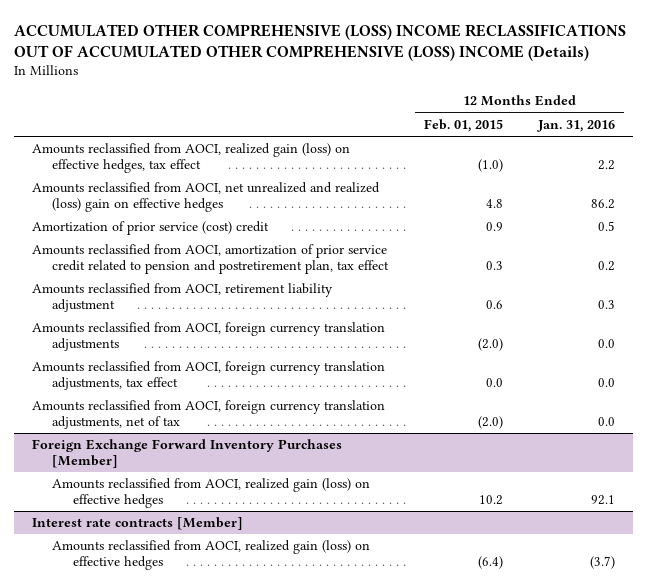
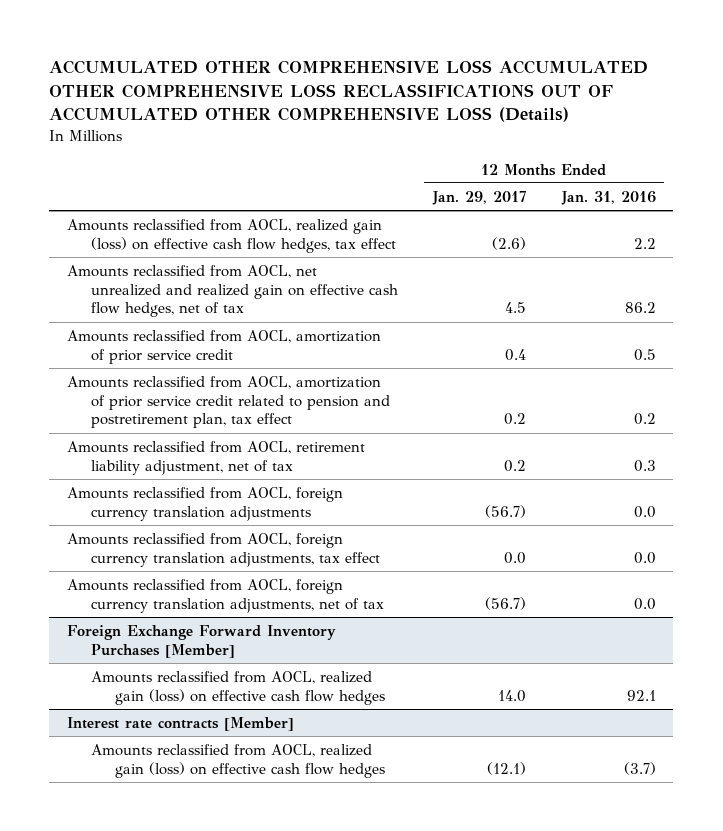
[14,23,627,61] ACCUMULATED OTHER COMPREHENSIVE (LOSS) INCOME RECLASSIFICATIONS OUT OF ACCUMULATED OTHER COMPREHENSIVE (LOSS) INCOME (Details) -> [49,59,649,123] ACCUMULATED OTHER COMPREHENSIVE LOSS ACCUMULATED OTHER COMPREHENSIVE LOSS RECLASSIFICATIONS OUT OF ACCUMULATED OTHER COMPREHENSIVE LOSS (Details)
[423,118,503,132] Feb. 01, 2015 -> none
none -> [432,190,527,205] Jan. 29, 2017
[31,143,350,174] Amounts reclassified from AOCI, realized gain (loss) on effective hedges, tax effect -> [67,218,396,253] Amounts reclassified from AOCL, realized gain (loss) on effective cash flow hedges, tax effect
[31,182,380,213] Amounts reclassified from AOCI, net unrealized and realized (loss) gain on effective hedges -> [67,264,398,318] Amounts reclassified from AOCL, net unrealized and realized gain on effective cash flow hedges, net of tax
[31,221,269,236] Amortization of prior service (cost) credit -> [67,329,382,364] Amounts reclassified from AOCL, amortization of prior service credit
[31,244,390,275] Amounts reclassified from AOCI, amortization of prior service credit related to pension and postretirement plan, tax effect -> [67,375,390,429] Amounts reclassified from AOCL, amortization of prior service credit related to pension and postretirement plan, tax effect
[31,283,333,313] Amounts reclassified from AOCI, retirement liability adjustment -> [67,440,366,475] Amounts reclassified from AOCL, retirement liability adjustment, net of tax
[31,322,385,352] Amounts reclassified from AOCI, foreign currency translation adjustments -> [67,486,344,521] Amounts reclassified from AOCL, foreign currency translation adjustments
[31,361,385,391] Amounts reclassified from AOCI, foreign currency translation adjustments, tax effect -> [67,532,380,567] Amounts reclassified from AOCL, foreign currency translation adjustments, tax effect
[31,400,385,430] Amounts reclassified from AOCI, foreign currency translation adjustments, net of tax -> [67,578,384,613] Amounts reclassified from AOCL, foreign currency translation adjustments, net of tax
[52,478,371,509] Amounts reclassified from AOCI, realized gain (loss) on effective hedges -> [90,670,385,705] Amounts reclassified from AOCL, realized gain (loss) on effective cash flow hedges
[52,540,371,571] Amounts reclassified from AOCI, realized gain (loss) on effective hedges -> [90,743,385,778] Amounts reclassified from AOCL, realized gain (loss) on effective cash flow hedges

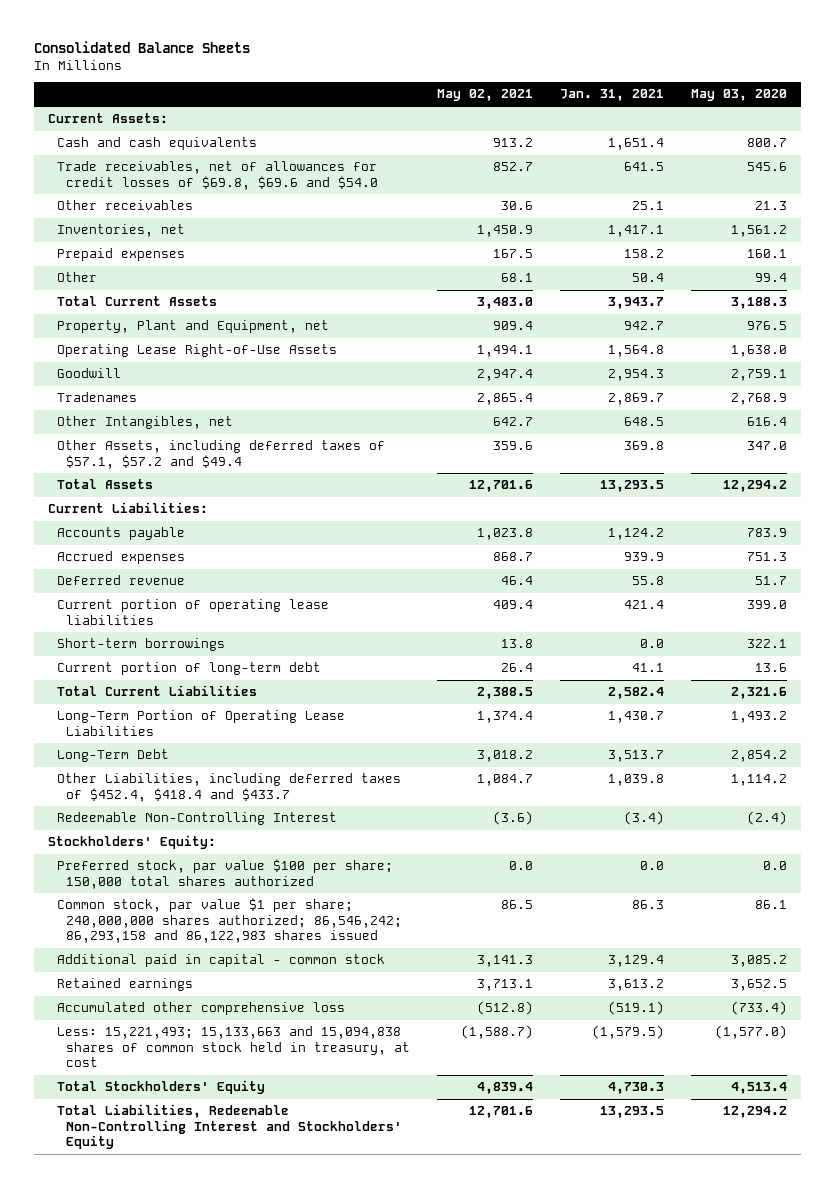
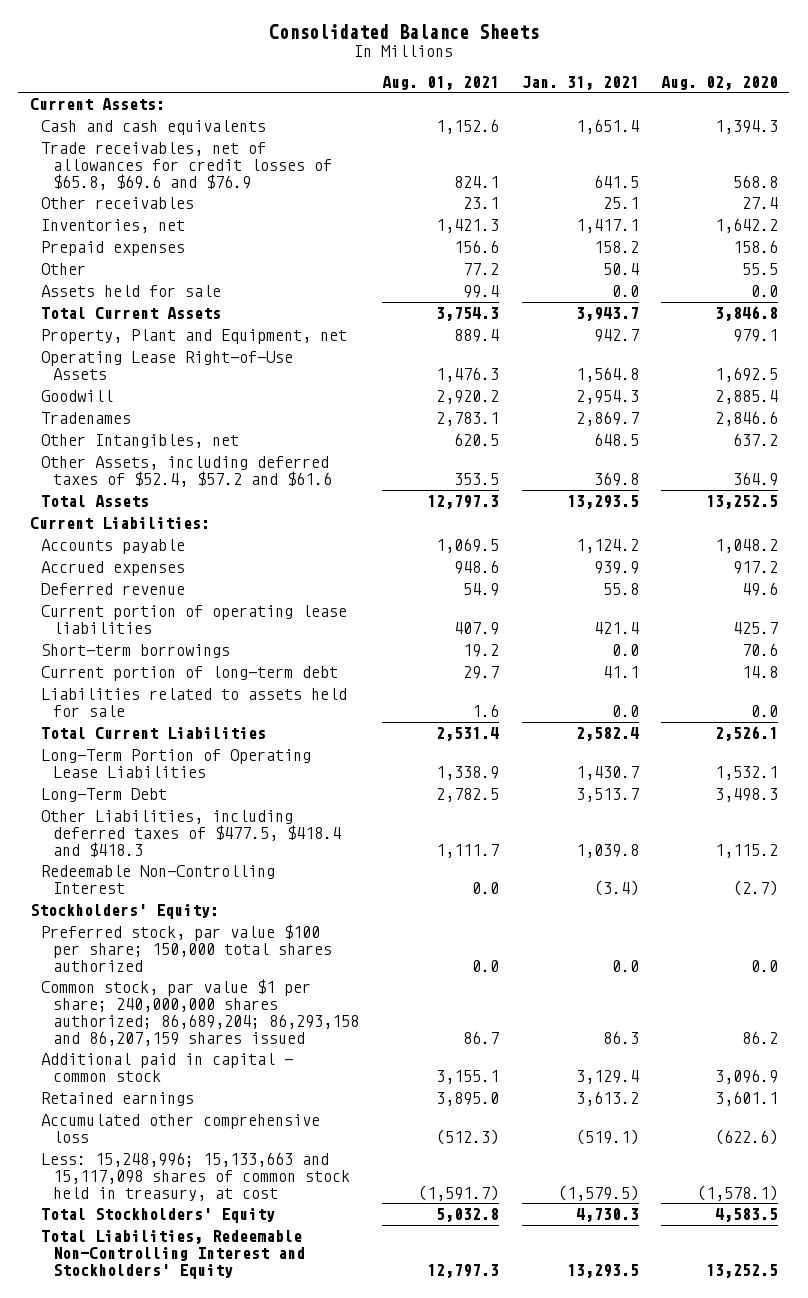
[436,89,533,102] May 02, 2021 -> none
[691,89,788,102] May 03, 2020 -> none
none -> [381,75,499,90] Aug. 01, 2021
none -> [661,75,779,90] Aug. 02, 2020
[56,161,378,190] Trade receivables, net of allowances for credit losses of $69.8, $69.6 and $54.0 -> [41,141,333,190] Trade receivables, net of allowances for credit losses of $65.8, $69.6 and $76.9
none -> [41,284,222,297] Assets held for sale
[56,440,385,469] Other Assets, including deferred taxes of $57.1, $57.2 and $49.4 -> [41,455,333,487] Other Assets, including deferred taxes of $52.4, $57.2 and $61.6
none -> [41,687,348,717] Liabilities related to assets held for sale
[56,773,401,802] Other Liabilities, including deferred taxes of $452.4, $418.4 and $433.7 -> [41,809,342,857] Other Liabilities, including deferred taxes of $477.5, $418.4 and $418.3
[56,898,402,944] Common stock, par value $1 per share; 240,000,000 shares authorized; 86,546,242; 86,293,158 and 86,122,983 shares issued -> [41,978,360,1046] Common stock, par value $1 per share; 240,000,000 shares authorized; 86,689,204; 86,293,158 and 86,207,159 shares issued
[56,1026,410,1068] Less: 15,221,493; 15,133,663 and 15,094,838 shares of common stock held in treasury, at cost -> [41,1151,351,1201] Less: 15,248,996; 15,133,663 and 15,117,098 shares of common stock held in treasury, at cost

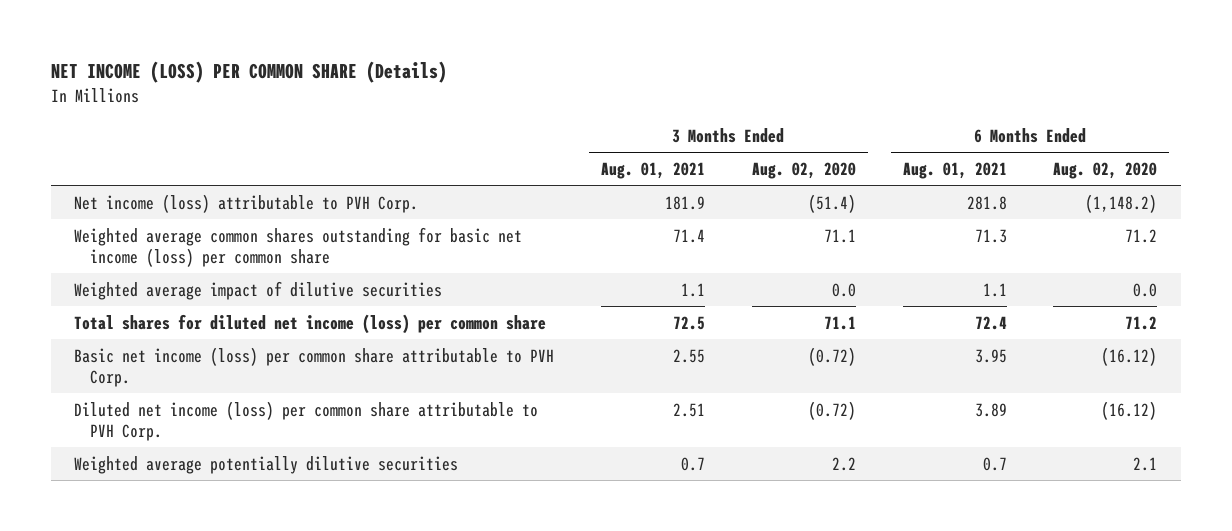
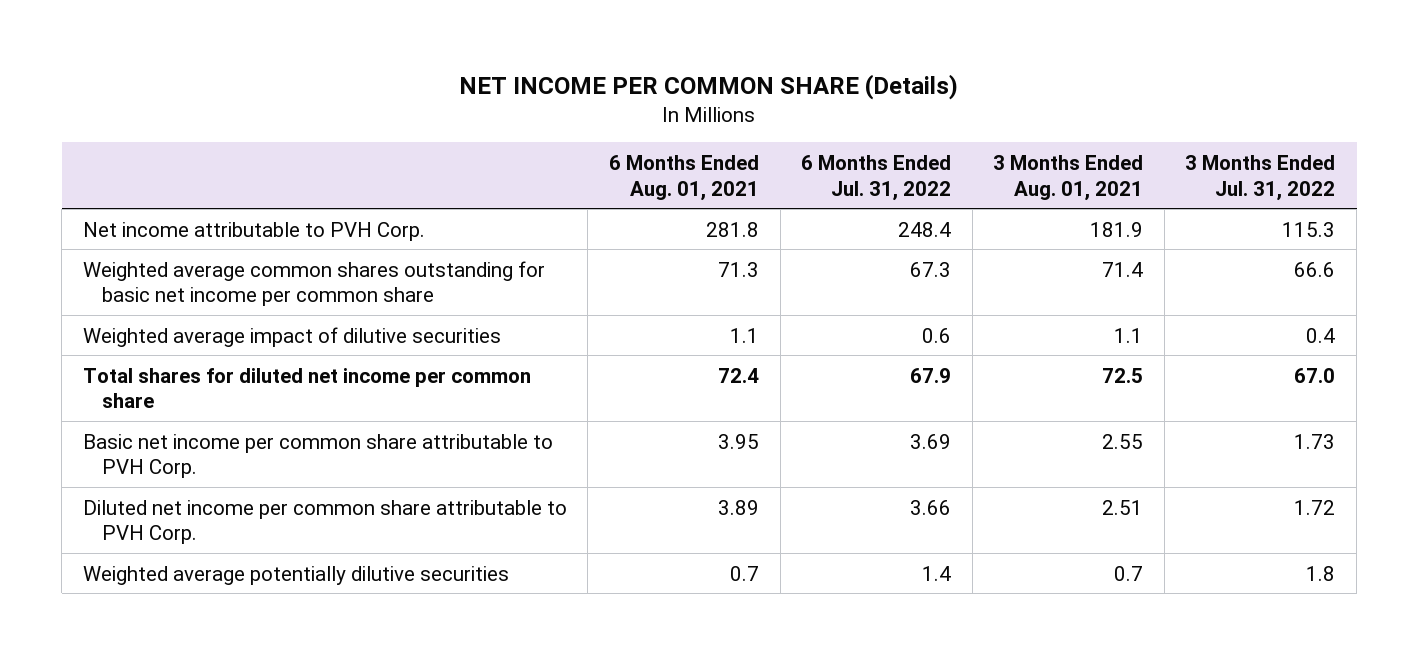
[51,61,448,84] NET INCOME (LOSS) PER COMMON SHARE (Details) -> [459,73,959,100] NET INCOME PER COMMON SHARE (Details)
[751,161,856,179] Aug. 02, 2020 -> none
[1053,161,1158,179] Aug. 02, 2020 -> none
none -> [801,154,952,201] 6 Months Ended Jul. 31, 2022
none -> [1185,154,1336,201] 3 Months Ended Jul. 31, 2022
[74,193,419,213] Net income (loss) attributable to PVH Corp. -> [82,221,425,241] Net income attributable to PVH Corp.
[74,226,523,267] Weighted average common shares outstanding for basic net income (loss) per common share -> [82,260,545,307] Weighted average common shares outstanding for basic net income per common share
[74,313,547,334] Total shares for diluted net income (loss) per common share -> [82,367,531,409] Total shares for diluted net income per common share
[74,346,555,387] Basic net income (loss) per common share attributable to PVH Corp. -> [82,433,553,479] Basic net income per common share attributable to PVH Corp.
[74,400,539,441] Diluted net income (loss) per common share attributable to PVH Corp. -> [82,499,567,545] Diluted net income per common share attributable to PVH Corp.

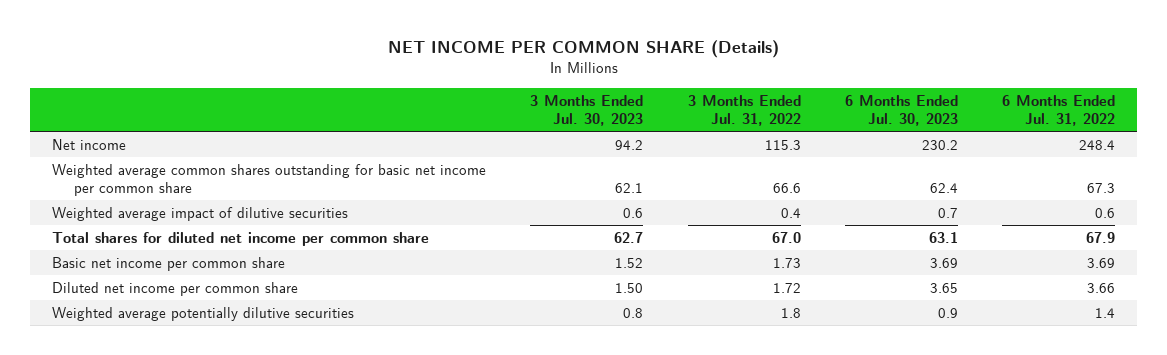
[608,154,759,201] 6 Months Ended Aug. 01, 2021 -> none
[993,154,1144,201] 3 Months Ended Aug. 01, 2021 -> none
none -> [530,94,644,126] 3 Months Ended Jul. 30, 2023
none -> [844,94,958,126] 6 Months Ended Jul. 30, 2023
[82,221,425,241] Net income attributable to PVH Corp. -> [52,138,127,150] Net income
[82,433,553,479] Basic net income per common share attributable to PVH Corp. -> [52,256,286,271] Basic net income per common share
[82,499,567,545] Diluted net income per common share attributable to PVH Corp. -> [52,281,299,296] Diluted net income per common share

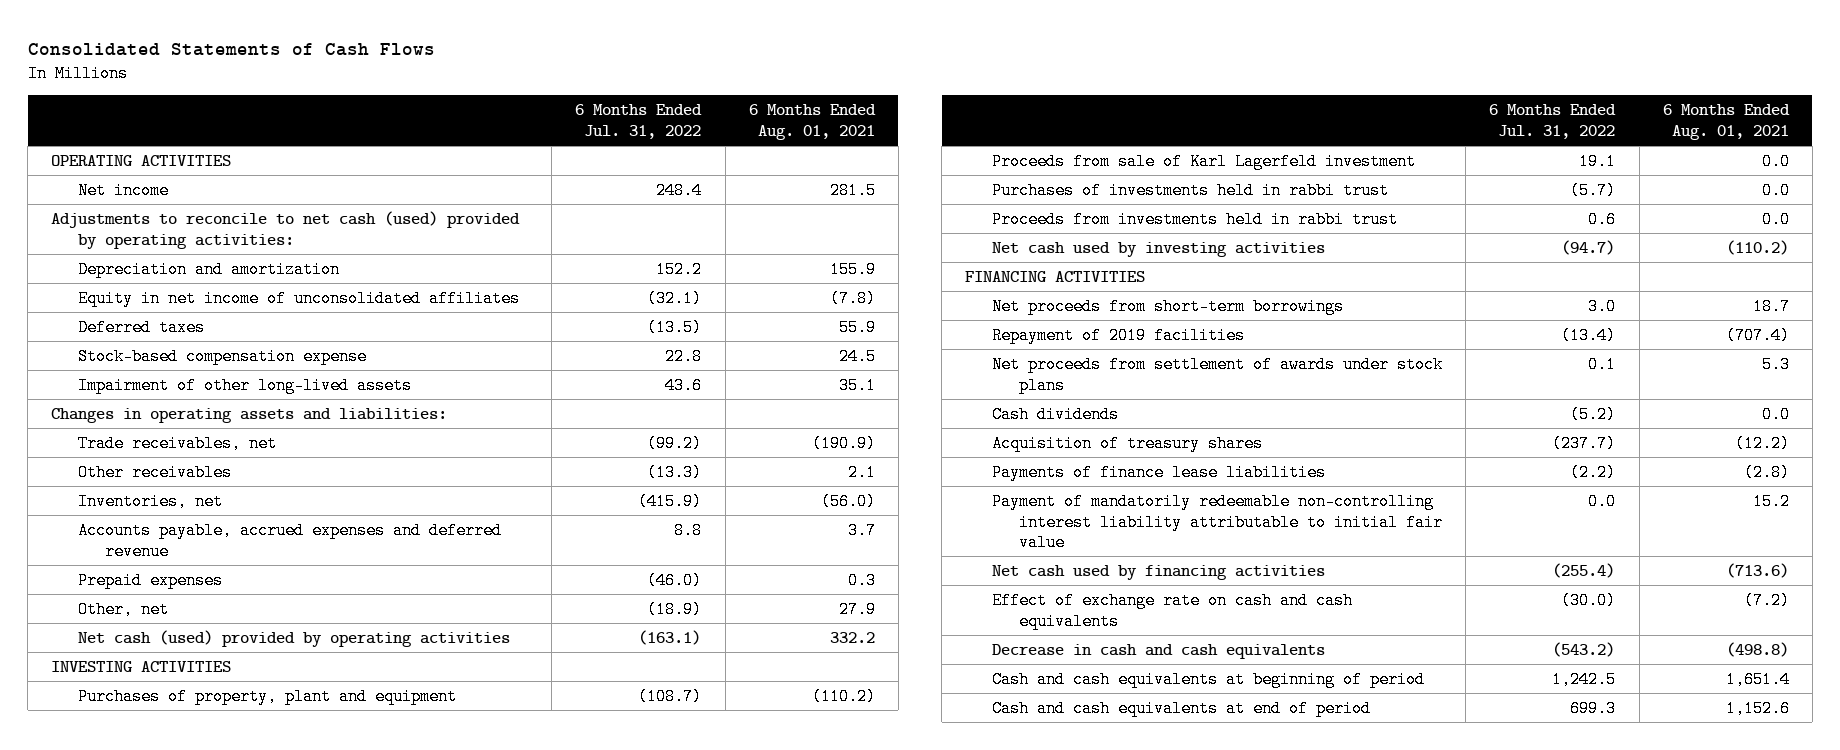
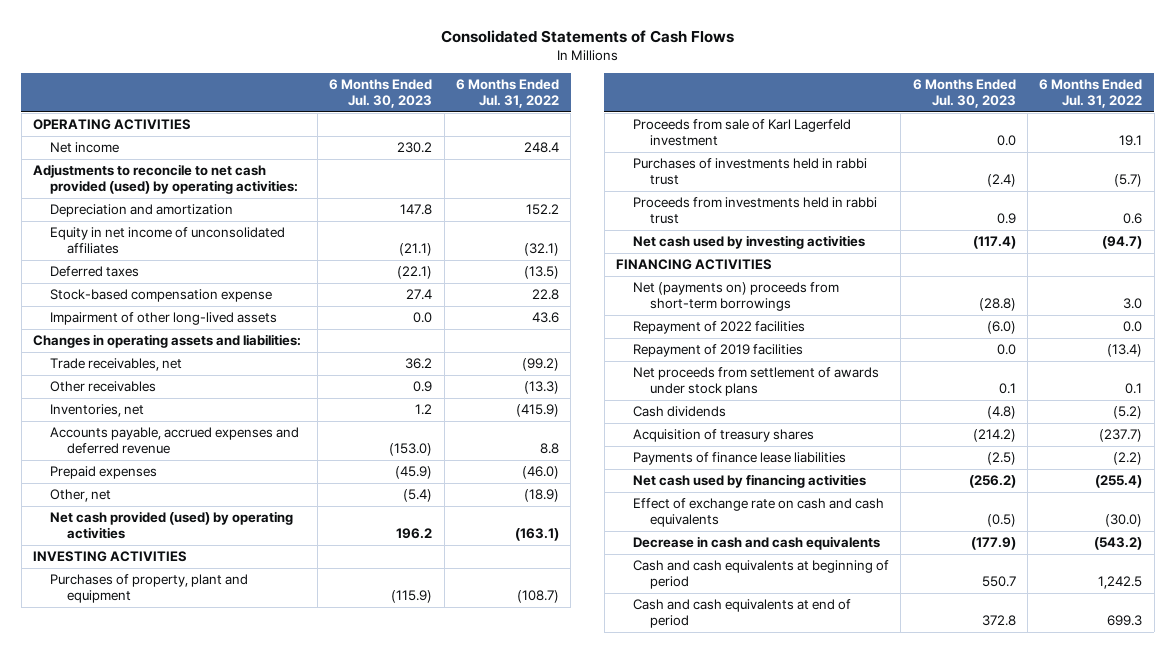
[748,104,876,140] 6 Months Ended Aug. 01, 2021 -> none
none -> [329,79,433,109] 6 Months Ended Jul. 30, 2023
[51,210,521,249] Adjustments to reconcile to net cash (used) provided by operating activities: -> [32,164,298,195] Adjustments to reconcile to net cash provided (used) by operating activities:
[78,629,511,647] Net cash (used) provided by operating activities -> [49,511,293,540] Net cash provided (used) by operating activities
[992,297,1345,315] Net proceeds from short-term borrowings -> [633,282,840,312] Net (payments on) proceeds from short-term borrowings
none -> [633,321,806,335] Repayment of 2022 facilities
[992,492,1443,552] Payment of mandatorily redeemable non-controlling interest liability attributable to initial fair value -> none

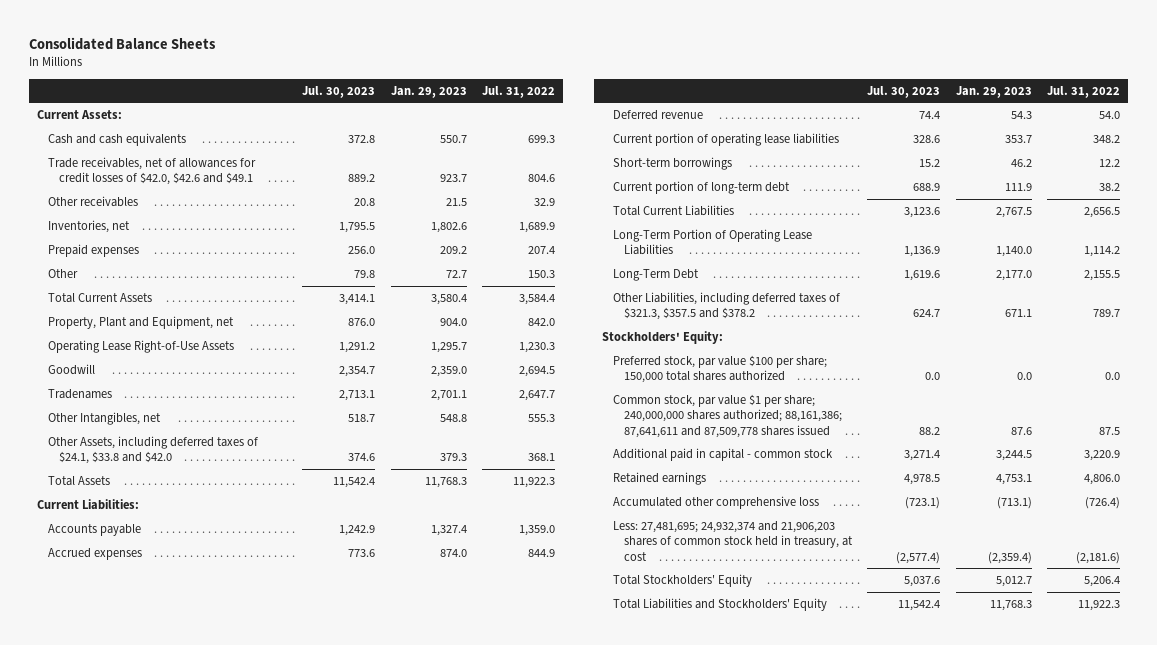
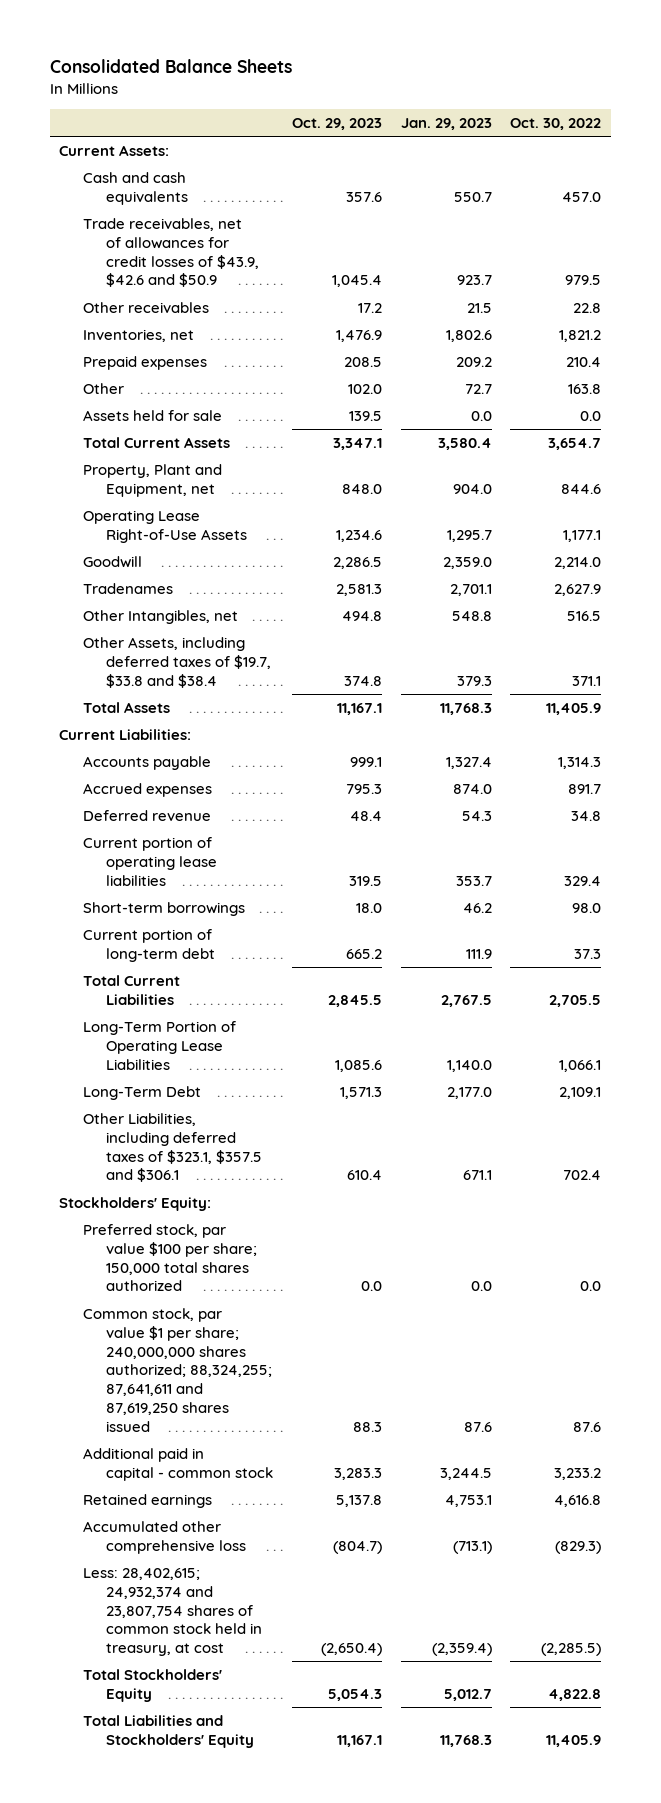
[302,85,376,98] Jul. 30, 2023 -> none
[482,85,556,98] Jul. 31, 2022 -> none
none -> [291,117,382,130] Oct. 29, 2023
none -> [510,117,602,130] Oct. 30, 2022
[47,156,256,186] Trade receivables, net of allowances for credit losses of $42.0, $42.6 and $49.1 -> [82,217,260,288] Trade receivables, net of allowances for credit losses of $43.9, $42.6 and $50.9
none -> [82,409,222,421] Assets held for sale
[47,435,258,465] Other Assets, including deferred taxes of $24.1, $33.8 and $42.0 -> [82,636,272,688] Other Assets, including deferred taxes of $19.7, $33.8 and $38.4
[613,291,841,321] Other Liabilities, including deferred taxes of $321.3, $357.5 and $378.2 -> [82,1112,263,1183] Other Liabilities, including deferred taxes of $323.1, $357.5 and $306.1
[613,393,842,438] Common stock, par value $1 per share; 240,000,000 shares authorized; 88,161,386; 87,641,611 and 87,509,778 shares issued -> [82,1307,273,1432] Common stock, par value $1 per share; 240,000,000 shares authorized; 88,324,255; 87,641,611 and 87,619,250 shares issued
[613,520,853,561] Less: 27,481,695; 24,932,374 and 21,906,203 shares of common stock held in treasury, at cost -> [82,1567,263,1657] Less: 28,402,615; 24,932,374 and 23,807,754 shares of common stock held in treasury, at cost

